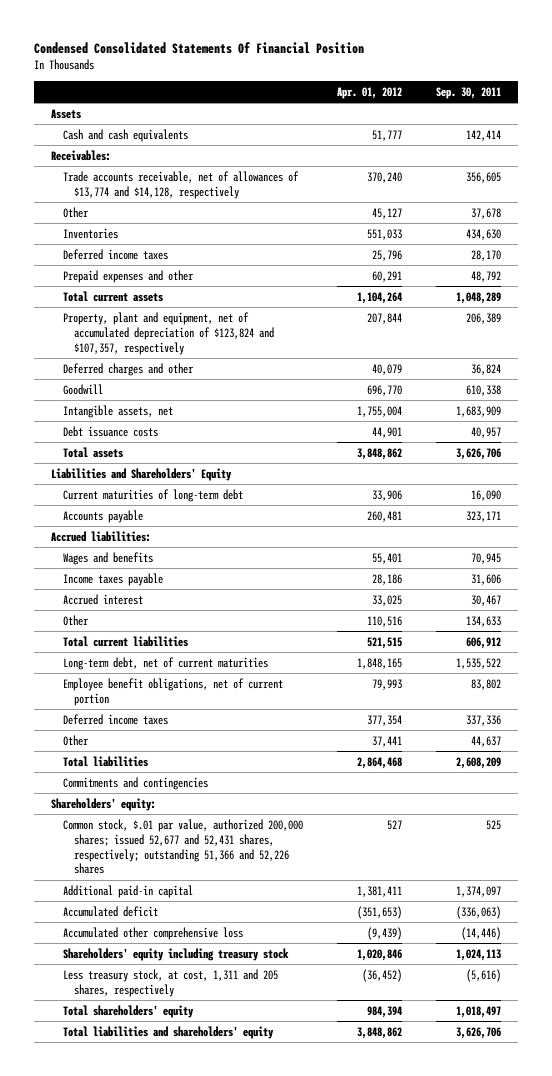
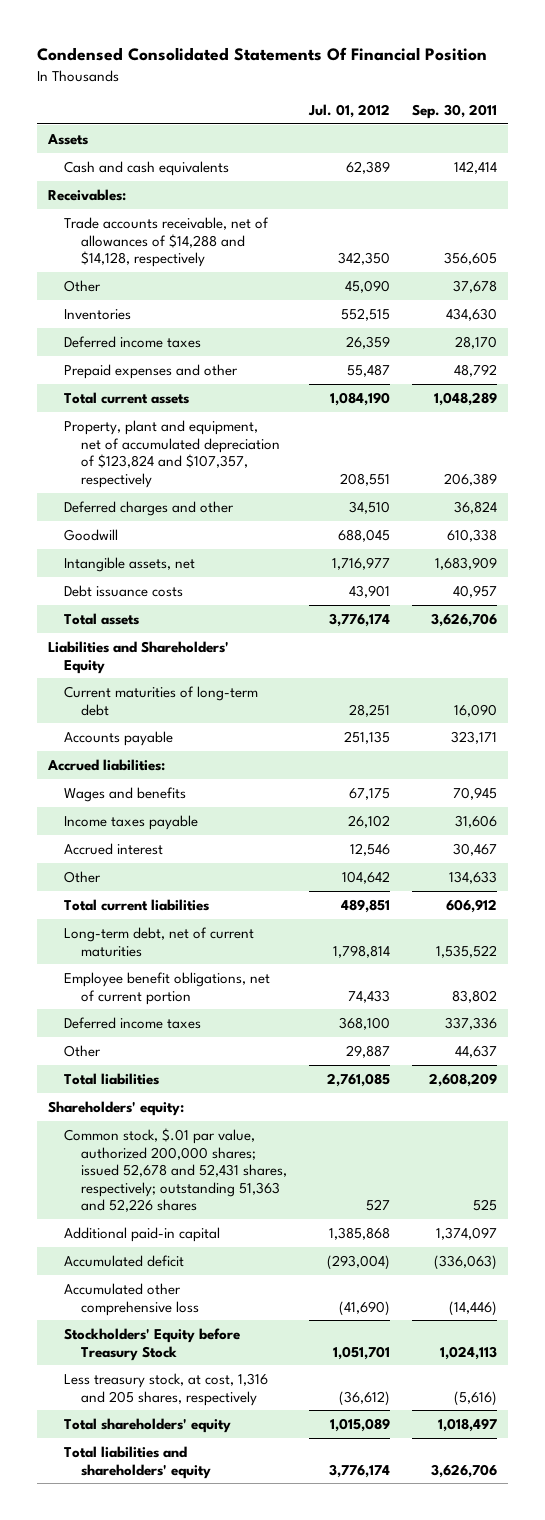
[336,86,402,99] Apr. 01, 2012 -> none
none -> [308,103,391,118] Jul. 01, 2012
[62,170,299,199] Trade accounts receivable, net of allowances of $13,774 and $14,128, respectively -> [64,216,270,268] Trade accounts receivable, net of allowances of $14,288 and $14,128, respectively
[62,776,208,790] Commitments and contingencies -> none
[62,818,303,875] Common stock, $.01 par value, authorized 200,000 shares; issued 52,677 and 52,431 shares, respectively; outstanding 51,366 and 52,226 shares -> [64,1127,288,1213] Common stock, $.01 par value, authorized 200,000 shares; issued 52,678 and 52,431 shares, respectively; outstanding 51,363 and 52,226 shares
[62,947,289,961] Shareholders' equity including treasury stock -> [64,1327,241,1361] Stockholders' Equity before Treasury Stock
[62,968,278,997] Less treasury stock, at cost, 1,311 and 205 shares, respectively -> [64,1372,269,1406] Less treasury stock, at cost, 1,316 and 205 shares, respectively

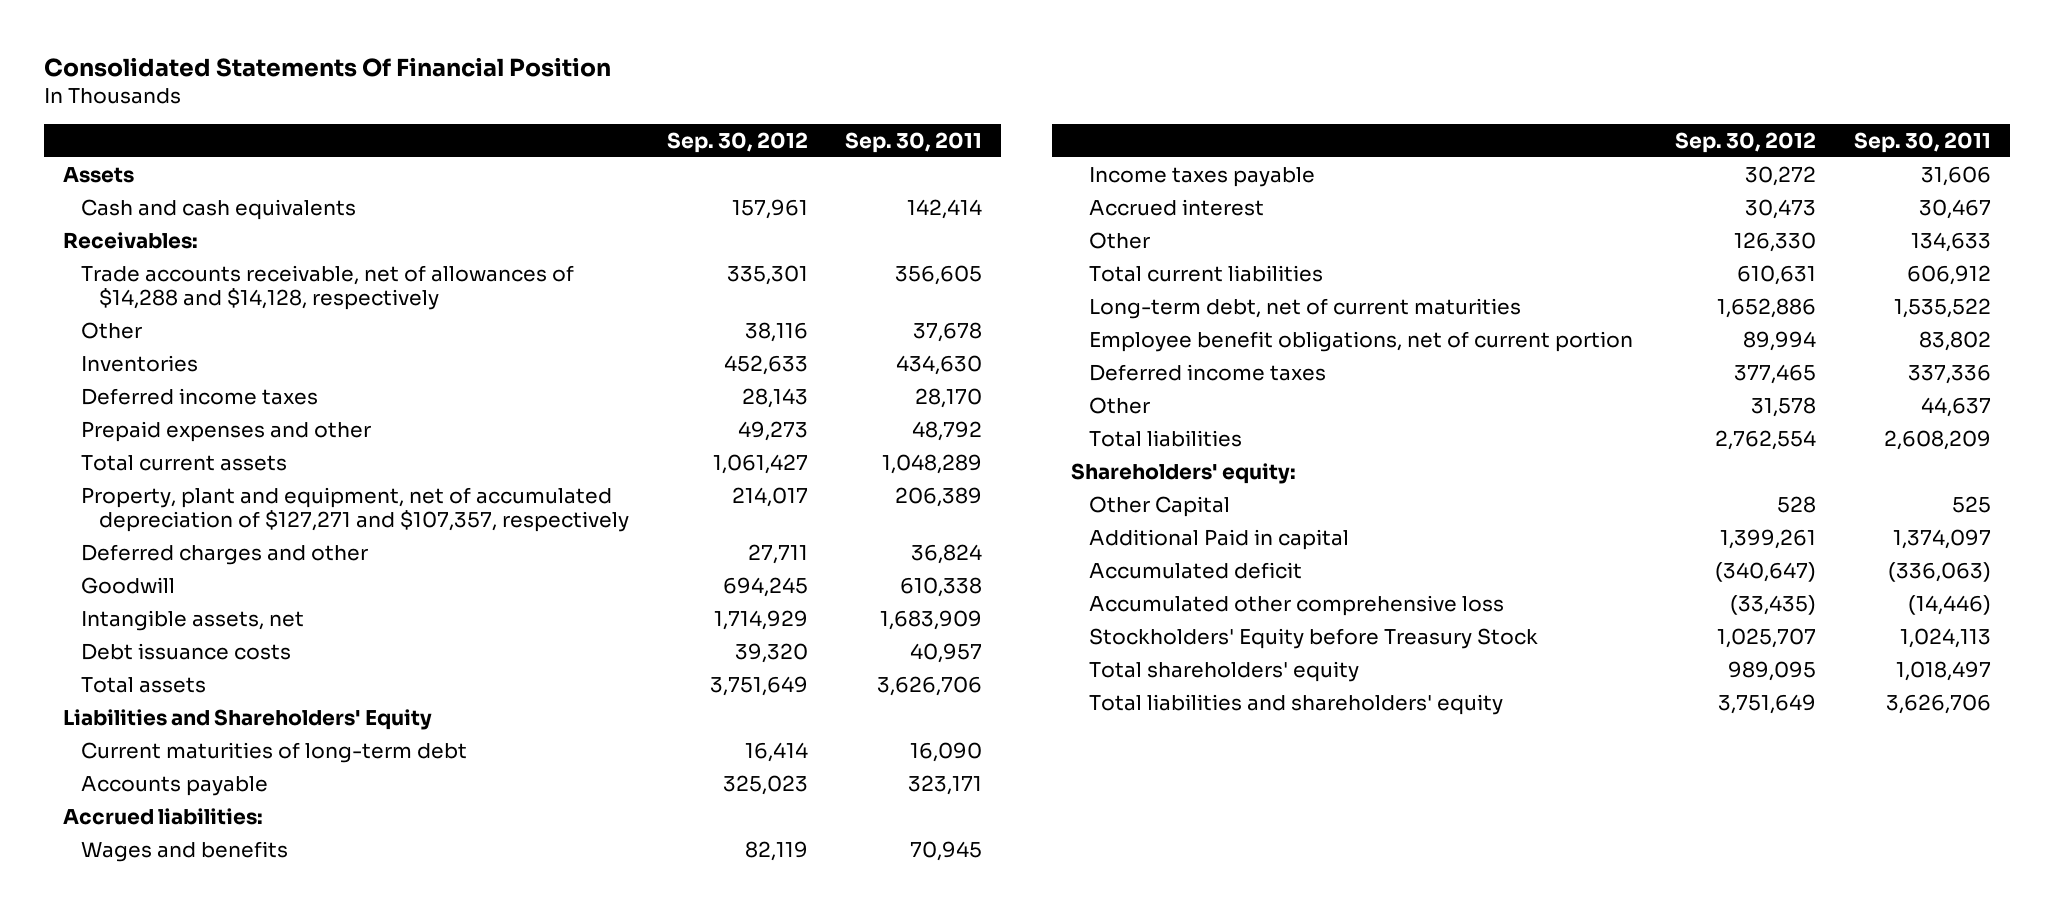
[36,47,487,62] Condensed Consolidated Statements Of Financial Position -> [43,56,611,77] Consolidated Statements Of Financial Position
[308,103,391,118] Jul. 01, 2012 -> none
none -> [666,131,808,153] Sep. 30, 2012
[64,419,281,488] Property, plant and equipment, net of accumulated depreciation of $123,824 and $107,357, respectively -> [81,487,630,533] Property, plant and equipment, net of accumulated depreciation of $127,271 and $107,357, respectively
[64,1127,288,1213] Common stock, $.01 par value, authorized 200,000 shares; issued 52,678 and 52,431 shares, respectively; outstanding 51,363 and 52,226 shares -> [1089,496,1231,518] Other Capital
[64,1226,221,1242] Additional paid-in capital -> [1089,529,1350,551] Additional Paid in capital
[64,1372,269,1406] Less treasury stock, at cost, 1,316 and 205 shares, respectively -> none

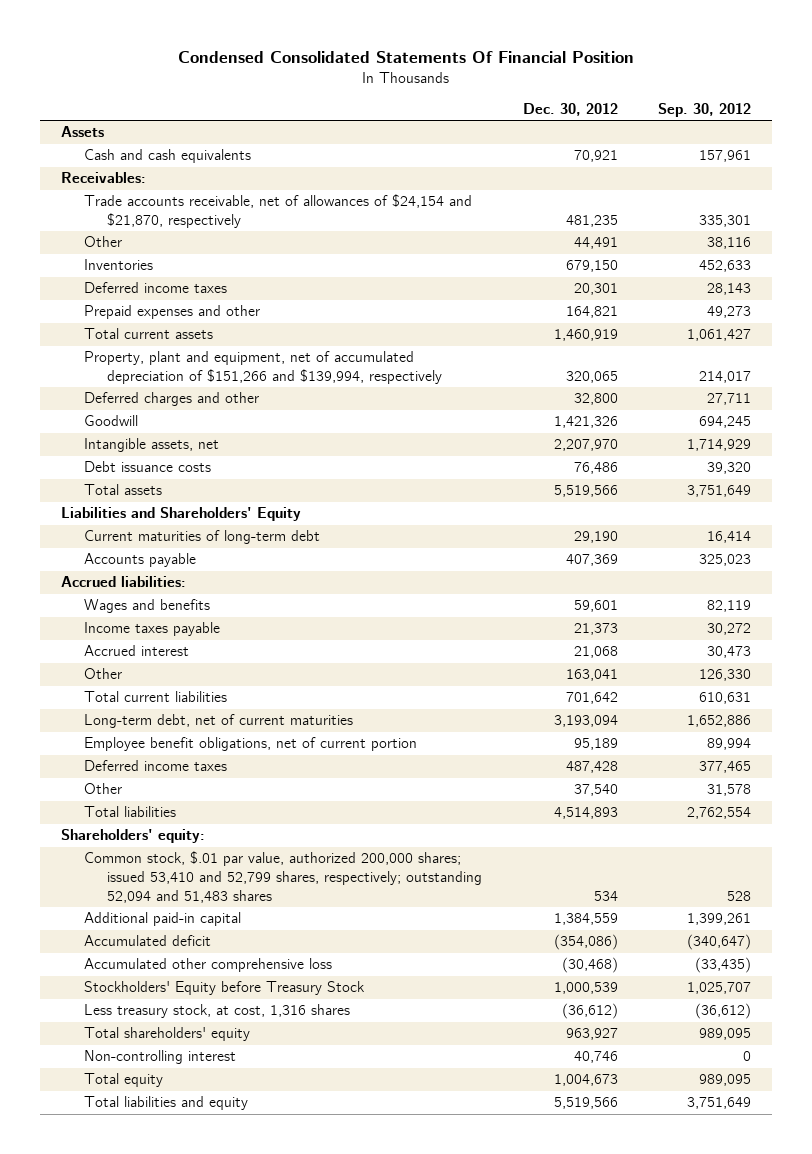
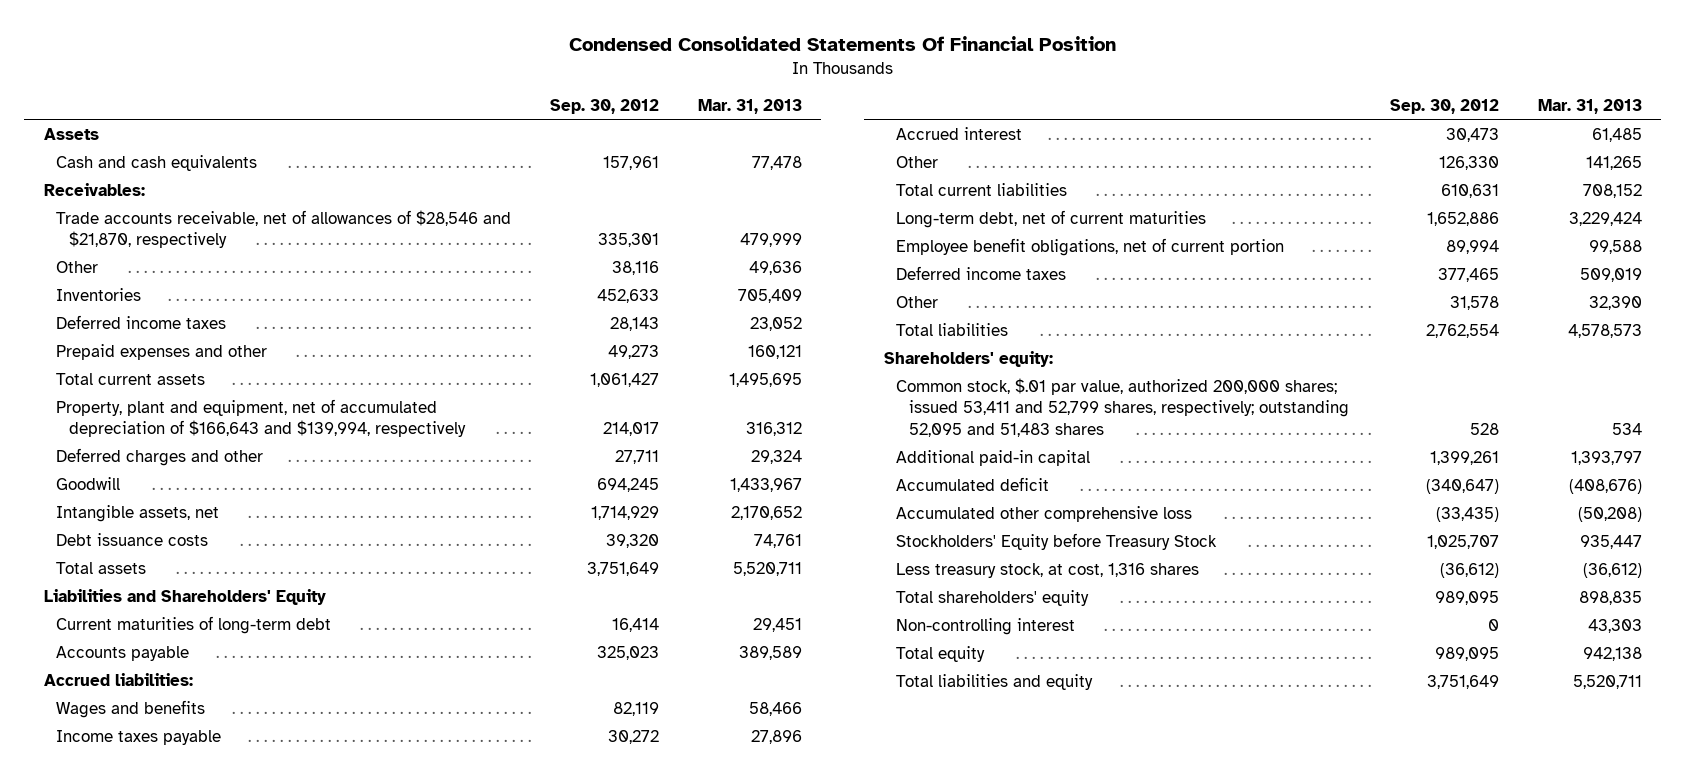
[522,102,618,116] Dec. 30, 2012 -> none
none -> [697,99,802,115] Mar. 31, 2013
[83,194,472,228] Trade accounts receivable, net of allowances of $24,154 and $21,870, respectively -> [56,209,512,249] Trade accounts receivable, net of allowances of $28,546 and $21,870, respectively
[83,351,442,384] Property, plant and equipment, net of accumulated depreciation of $151,266 and $139,994, respectively -> [56,398,466,438] Property, plant and equipment, net of accumulated depreciation of $166,643 and $139,994, respectively
[83,851,482,903] Common stock, $.01 par value, authorized 200,000 shares; issued 53,410 and 52,799 shares, respectively; outstanding 52,094 and 51,483 shares -> [896,377,1349,437] Common stock, $.01 par value, authorized 200,000 shares; issued 53,411 and 52,799 shares, respectively; outstanding 52,095 and 51,483 shares

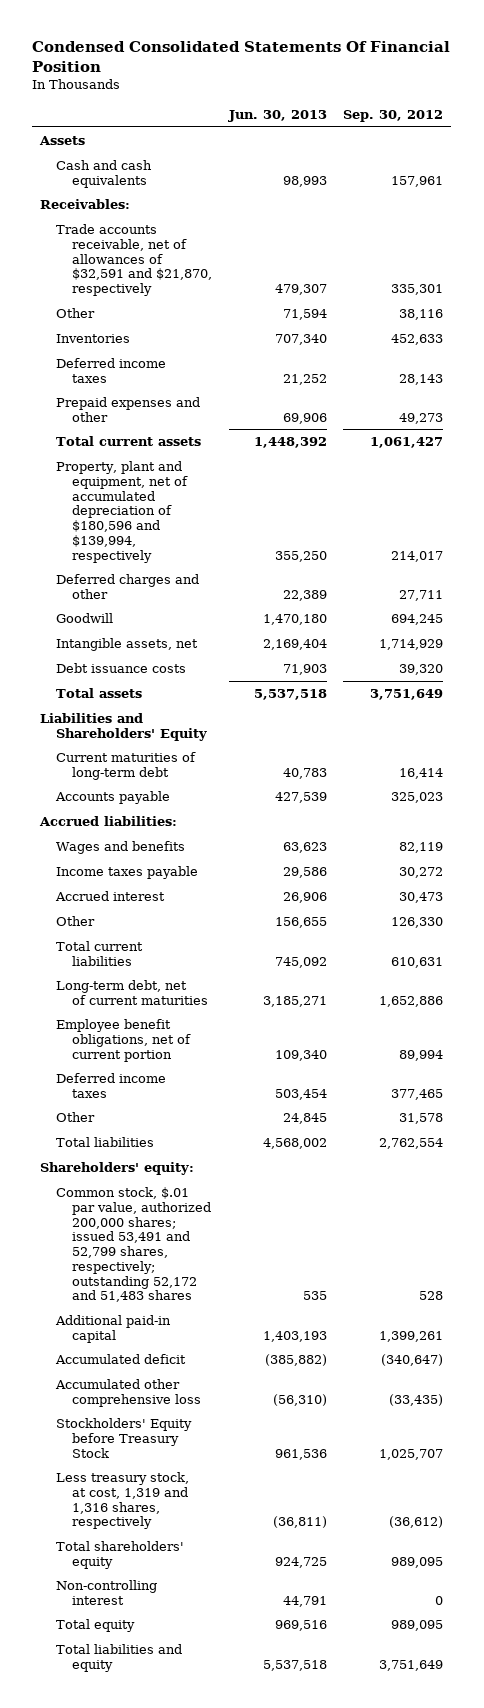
[697,99,802,115] Mar. 31, 2013 -> none
none -> [227,109,327,122] Jun. 30, 2013
[56,209,512,249] Trade accounts receivable, net of allowances of $28,546 and $21,870, respectively -> [56,223,213,297] Trade accounts receivable, net of allowances of $32,591 and $21,870, respectively
[56,398,466,438] Property, plant and equipment, net of accumulated depreciation of $166,643 and $139,994, respectively -> [56,460,189,563] Property, plant and equipment, net of accumulated depreciation of $180,596 and $139,994, respectively
[896,377,1349,437] Common stock, $.01 par value, authorized 200,000 shares; issued 53,411 and 52,799 shares, respectively; outstanding 52,095 and 51,483 shares -> [56,1186,212,1303] Common stock, $.01 par value, authorized 200,000 shares; issued 53,491 and 52,799 shares, respectively; outstanding 52,172 and 51,483 shares
[896,562,1200,578] Less treasury stock, at cost, 1,316 shares -> [56,1471,190,1530] Less treasury stock, at cost, 1,319 and 1,316 shares, respectively

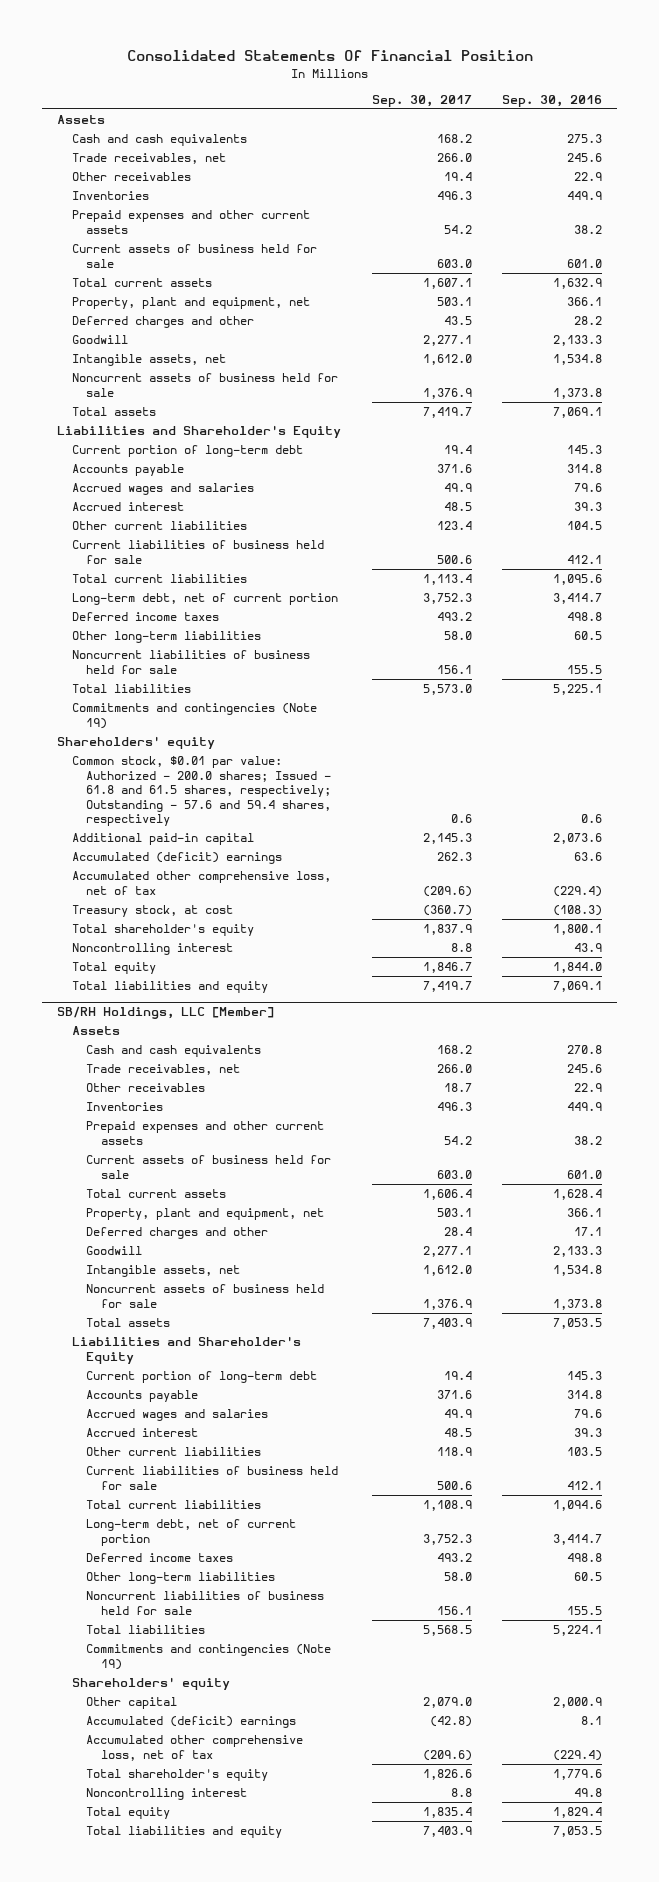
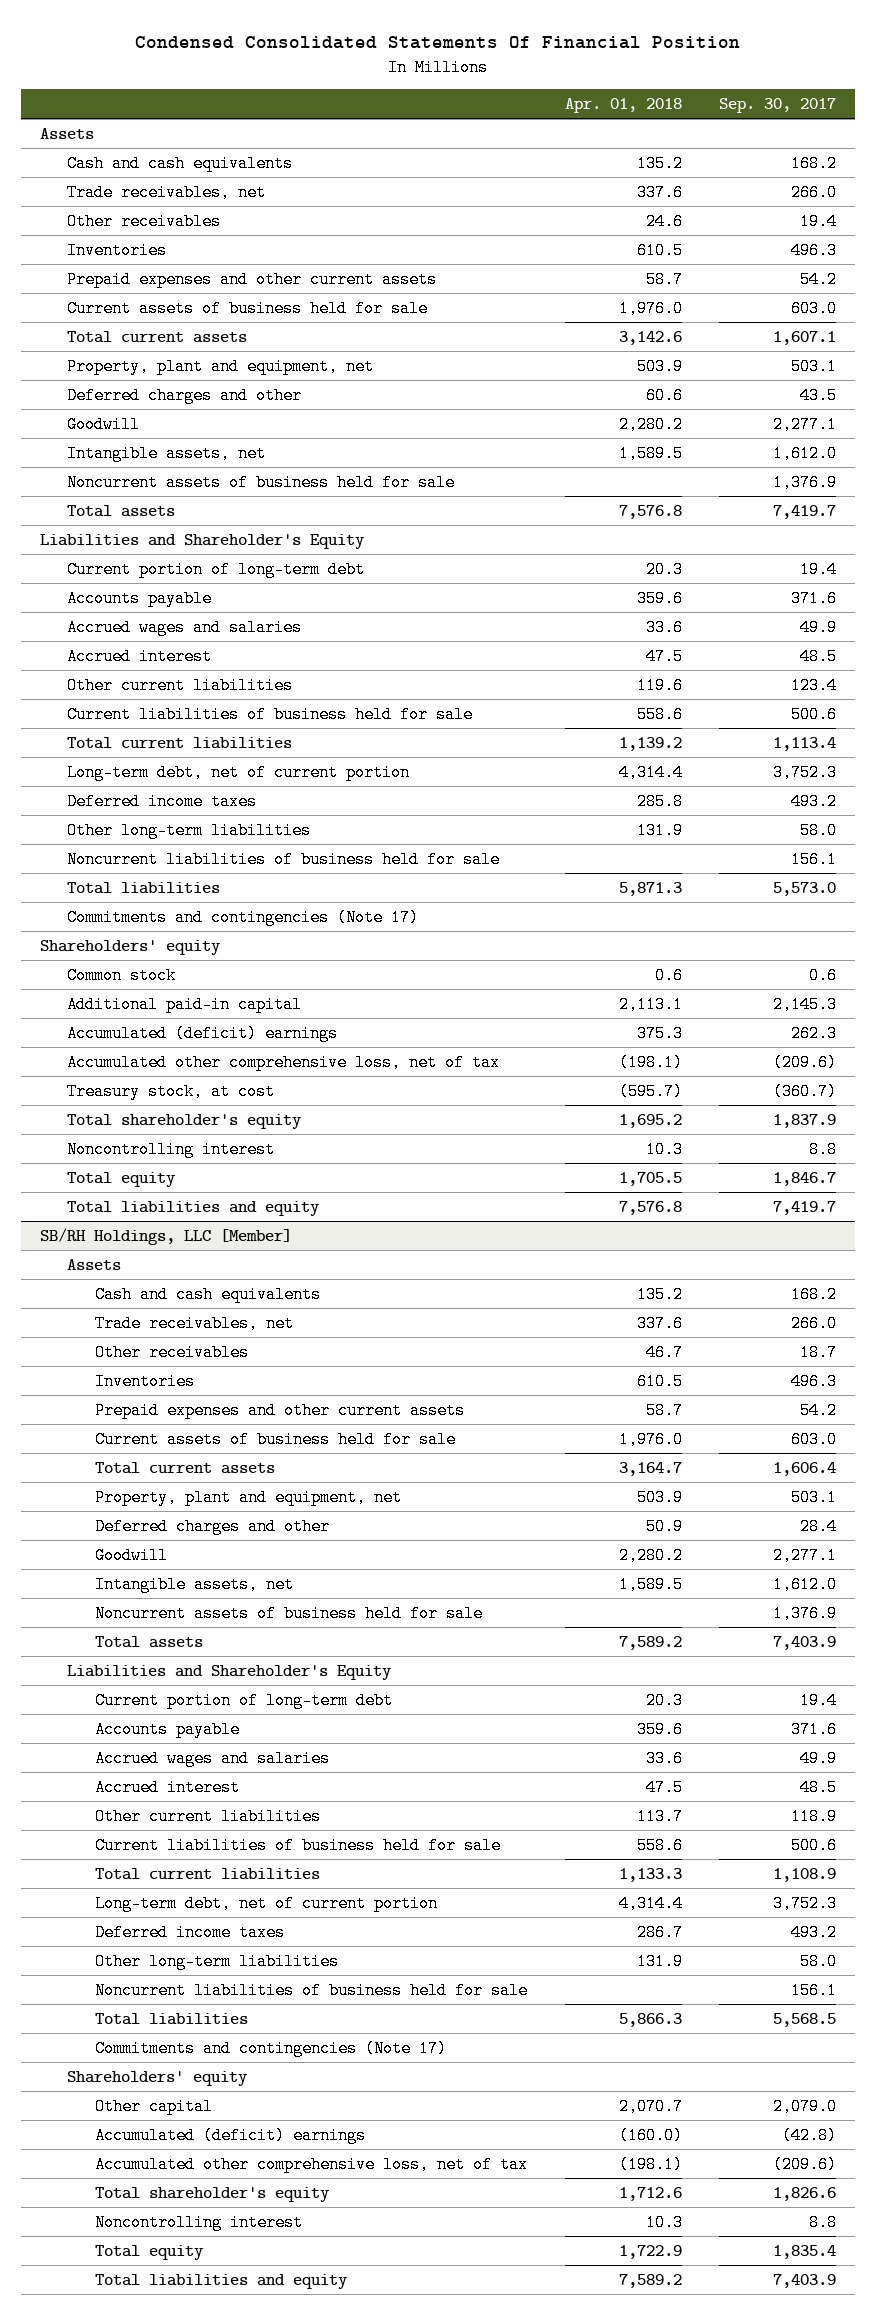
[126,50,533,62] Consolidated Statements Of Financial Position -> [134,36,740,50] Condensed Consolidated Statements Of Financial Position
[502,94,603,107] Sep. 30, 2016 -> none
none -> [564,98,682,114] Apr. 01, 2018
[71,703,317,729] Commitments and contingencies (Note 19) -> [67,908,420,926] Commitments and contingencies (Note 17)
[71,756,332,827] Common stock, $0.01 par value: Authorized - 200.0 shares; Issued - 61.8 and 61.5 shares, respectively; Outstanding - 57.6 and 59.4 shares, respectively -> [67,966,177,984] Common stock
[86,1644,332,1670] Commitments and contingencies (Note 19) -> [95,2039,448,2057] Commitments and contingencies (Note 17)

